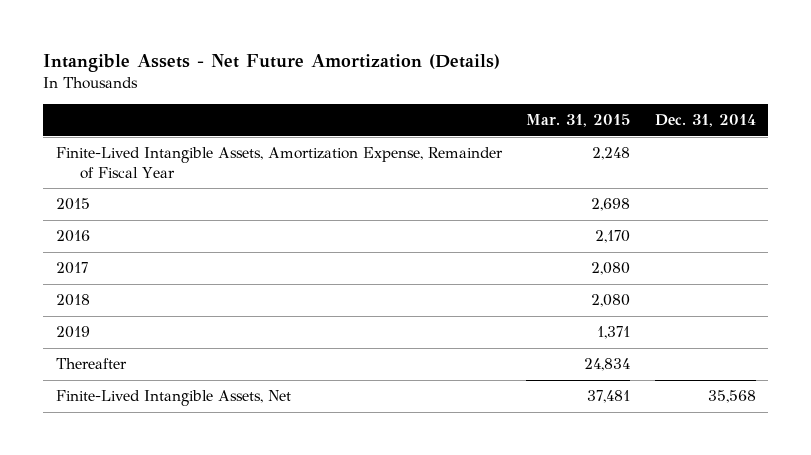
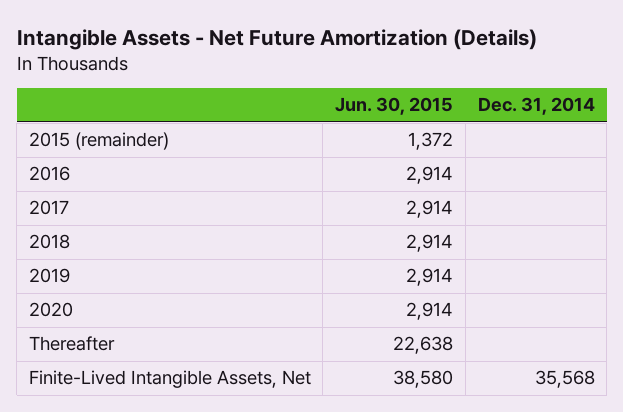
[526,114,631,128] Mar. 31, 2015 -> none
none -> [335,97,454,116] Jun. 30, 2015
[55,198,90,211] 2015 -> none
[55,147,503,179] Finite-Lived Intangible Assets, Amortization Expense, Remainder of Fiscal Year -> [28,132,169,151] 2015 (remainder)
none -> [28,302,73,318] 2020

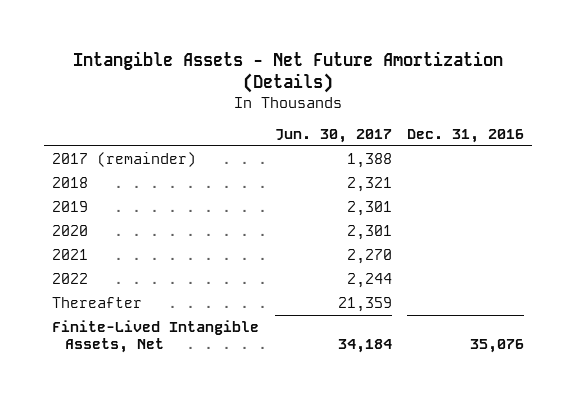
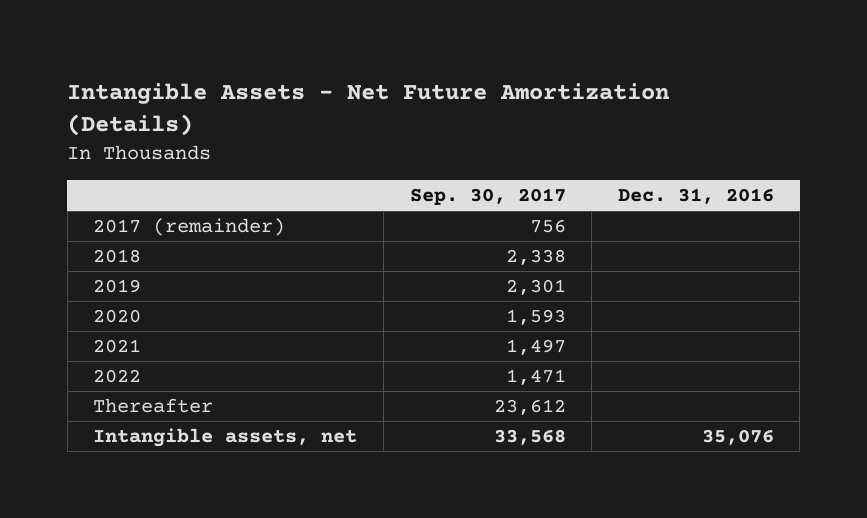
[274,128,392,143] Jun. 30, 2017 -> none
none -> [409,188,566,206] Sep. 30, 2017
[51,319,259,354] Finite-Lived Intangible Assets, Net -> [93,428,358,448] Intangible assets, net

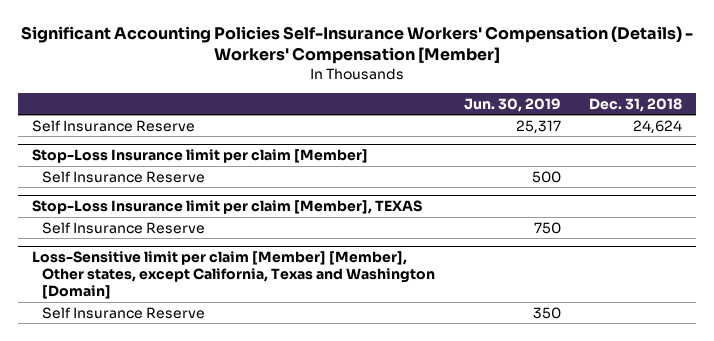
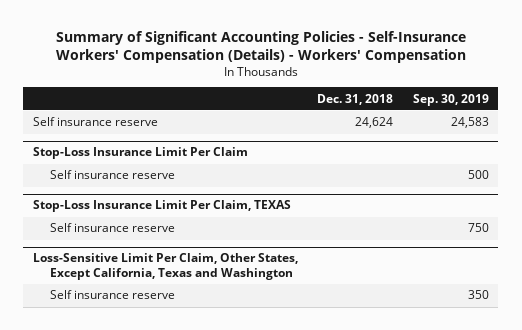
[20,25,693,65] Significant Accounting Policies Self-Insurance Workers' Compensation (Details) - Workers' Compensation [Member] -> [55,30,466,63] Summary of Significant Accounting Policies - Self-Insurance Workers' Compensation (Details) - Workers' Compensation
[463,97,561,112] Jun. 30, 2019 -> none
none -> [412,93,489,106] Sep. 30, 2019
[31,119,195,132] Self Insurance Reserve -> [33,117,159,127] Self insurance reserve
[31,149,368,164] Stop-Loss Insurance limit per claim [Member] -> [33,147,249,160] Stop-Loss Insurance Limit Per Claim
[42,170,206,183] Self Insurance Reserve -> [49,170,175,180] Self insurance reserve
[31,200,422,215] Stop-Loss Insurance limit per claim [Member], TEXAS -> [33,200,292,213] Stop-Loss Insurance Limit Per Claim, TEXAS
[42,221,206,234] Self Insurance Reserve -> [49,223,175,233] Self insurance reserve
[31,251,436,300] Loss-Sensitive limit per claim [Member] [Member], Other states, except California, Texas and Washington [Domain] -> [33,253,299,280] Loss-Sensitive Limit Per Claim, Other States, Except California, Texas and Washington
[42,306,206,319] Self Insurance Reserve -> [49,290,175,300] Self insurance reserve

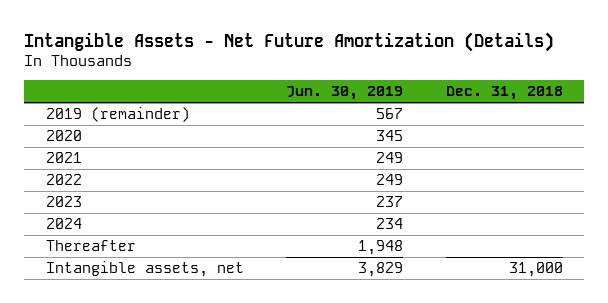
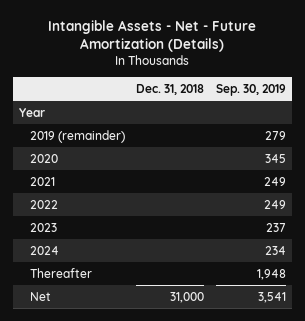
[24,31,555,52] Intangible Assets - Net Future Amortization (Details) -> [48,20,257,53] Intangible Assets - Net - Future Amortization (Details)
[286,86,404,101] Jun. 30, 2019 -> none
none -> [216,83,287,96] Sep. 30, 2019
none -> [18,107,45,117] Year
[45,260,244,277] Intangible assets, net -> [29,291,51,301] Net

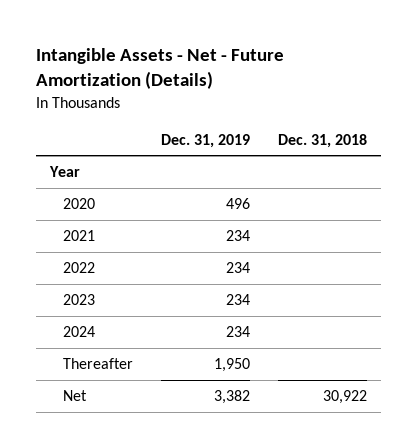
[216,83,287,96] Sep. 30, 2019 -> none
none -> [160,133,250,148] Dec. 31, 2019
[29,129,125,143] 2019 (remainder) -> none
[170,291,205,303] 31,000 -> [322,390,367,405] 30,922

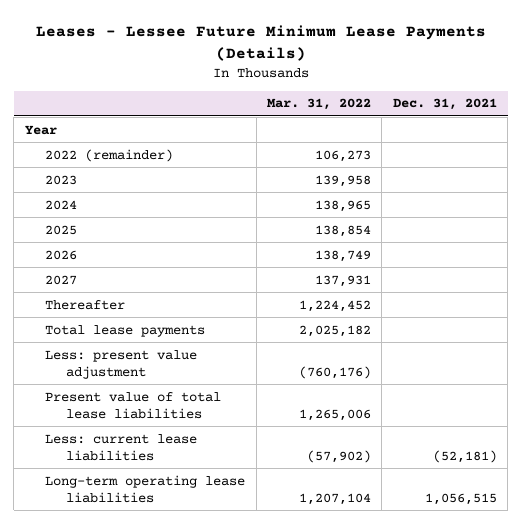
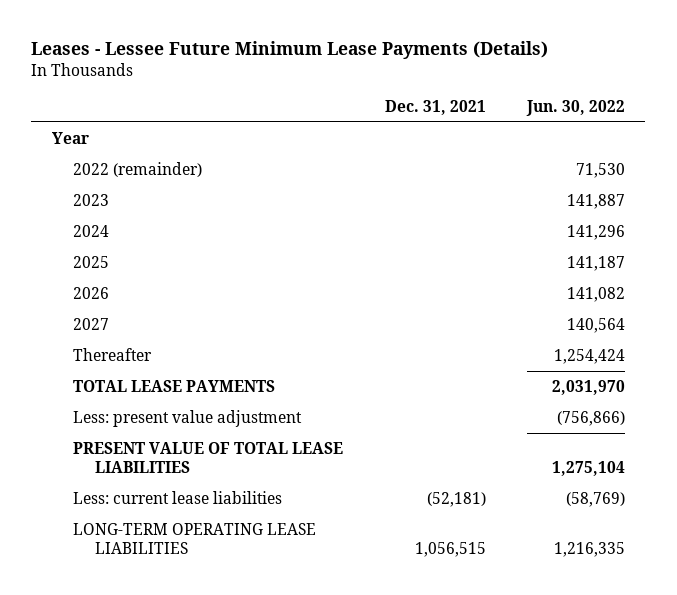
[267,98,372,111] Mar. 31, 2022 -> none
none -> [525,99,625,116] Jun. 30, 2022
[45,324,206,337] Total lease payments -> [73,379,276,392] TOTAL LEASE PAYMENTS
[45,391,222,419] Present value of total lease liabilities -> [73,441,344,473] PRESENT VALUE OF TOTAL LEASE LIABILITIES
[45,474,246,503] Long-term operating lease liabilities -> [73,522,317,554] LONG-TERM OPERATING LEASE LIABILITIES

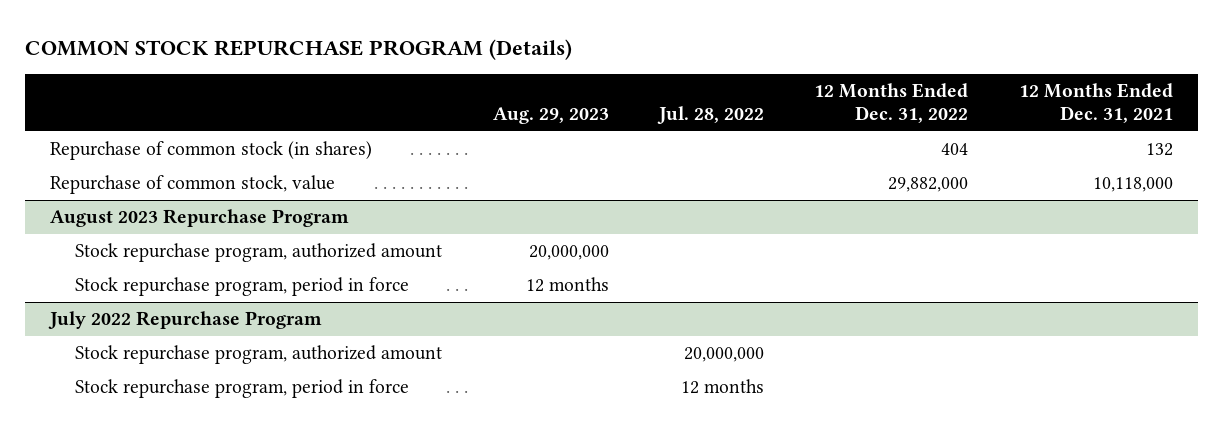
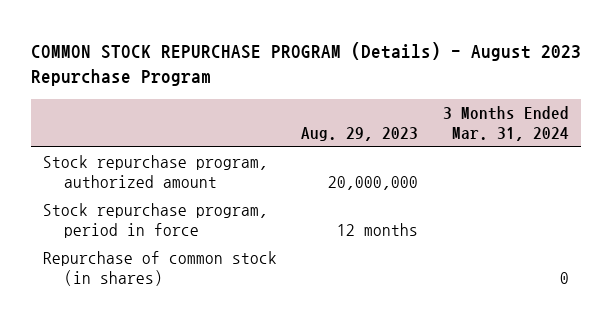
[24,38,572,60] COMMON STOCK REPURCHASE PROGRAM (Details) -> [30,41,581,87] COMMON STOCK REPURCHASE PROGRAM (Details) - August 2023 Repurchase Program
[657,106,765,125] Jul. 28, 2022 -> none
[814,83,969,124] 12 Months Ended Dec. 31, 2022 -> none
[1018,83,1173,124] 12 Months Ended Dec. 31, 2021 -> none
none -> [442,106,569,142] 3 Months Ended Mar. 31, 2024
none -> [42,155,268,189] Stock repurchase program, authorized amount
none -> [42,203,268,239] Stock repurchase program, period in force
[49,175,335,195] Repurchase of common stock, value -> none
[49,209,349,228] August 2023 Repurchase Program -> none
[75,243,443,263] Stock repurchase program, authorized amount -> none
[75,277,410,297] Stock repurchase program, period in force -> none
[47,311,322,330] July 2022 Repurchase Program -> none
[75,345,443,365] Stock repurchase program, authorized amount -> none
[75,379,410,399] Stock repurchase program, period in force -> none

